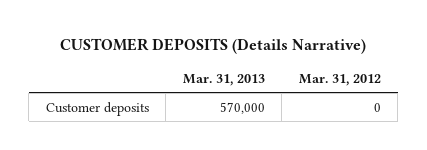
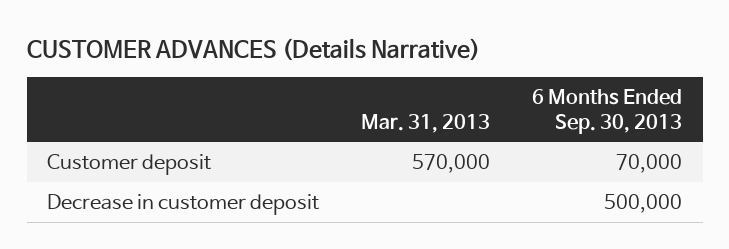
[60,38,367,55] CUSTOMER DEPOSITS (Details Narrative) -> [26,38,480,62] CUSTOMER ADVANCES (Details Narrative)
[298,73,381,86] Mar. 31, 2012 -> none
none -> [531,88,682,134] 6 Months Ended Sep. 30, 2013
[45,101,149,116] Customer deposits -> [47,153,212,175] Customer deposit
none -> [47,193,320,215] Decrease in customer deposit

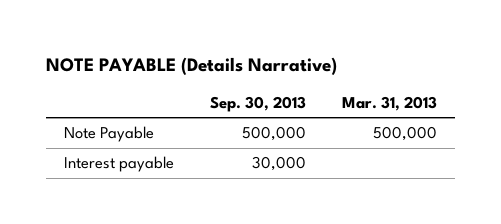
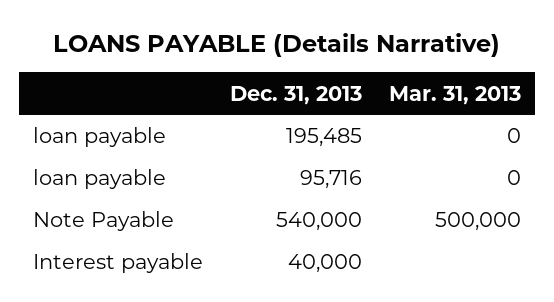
[45,57,337,76] NOTE PAYABLE (Details Narrative) -> [53,32,501,57] LOANS PAYABLE (Details Narrative)
[209,95,306,112] Sep. 30, 2013 -> none
none -> [230,85,363,105] Dec. 31, 2013
none -> [32,127,166,148] loan payable
none -> [32,169,166,190] loan payable

